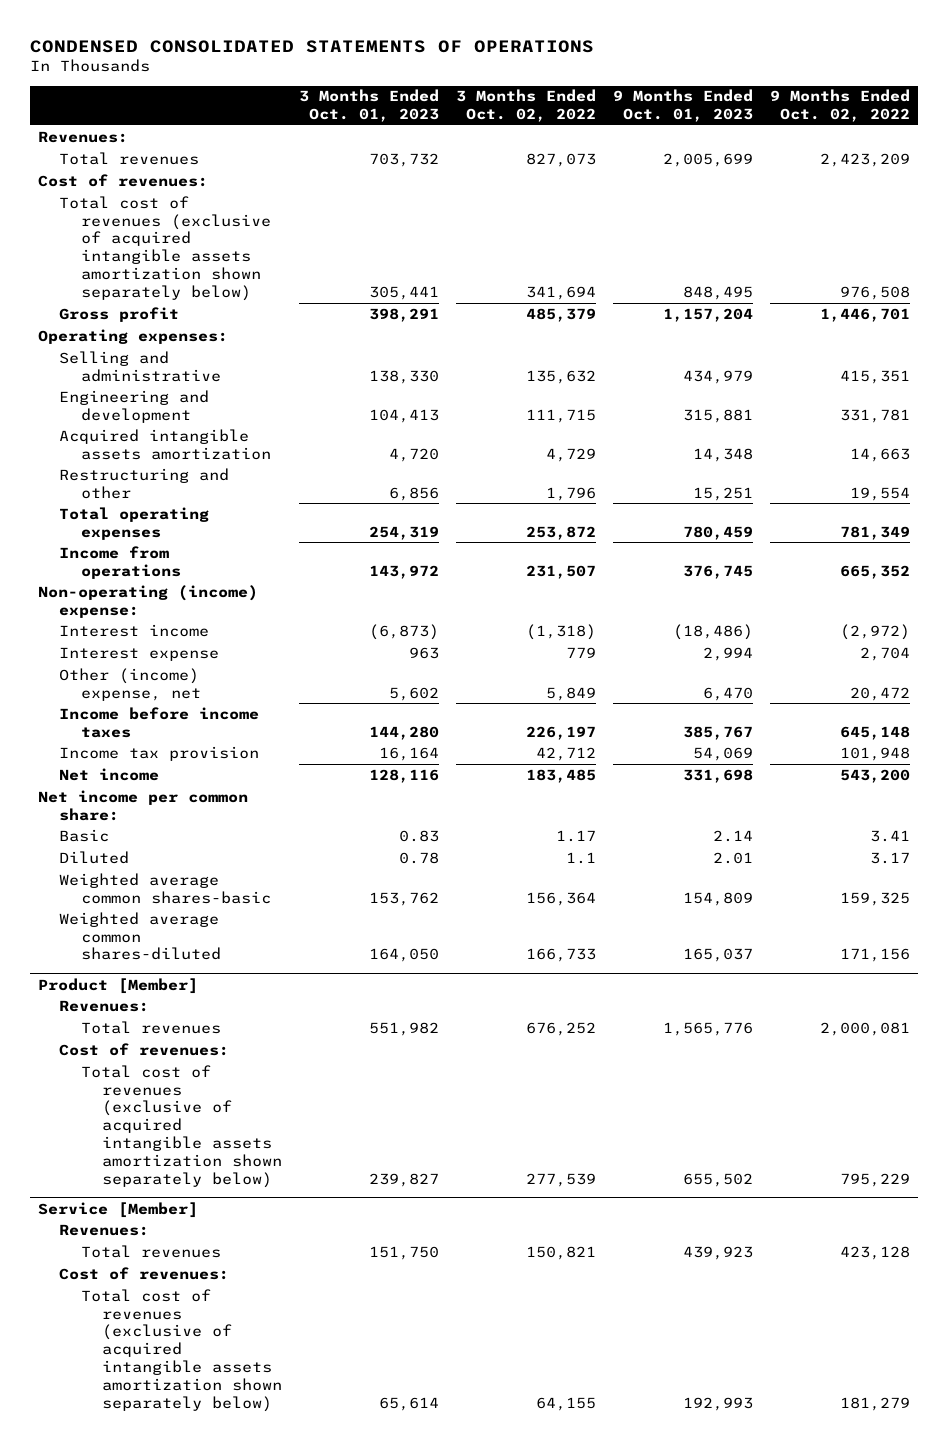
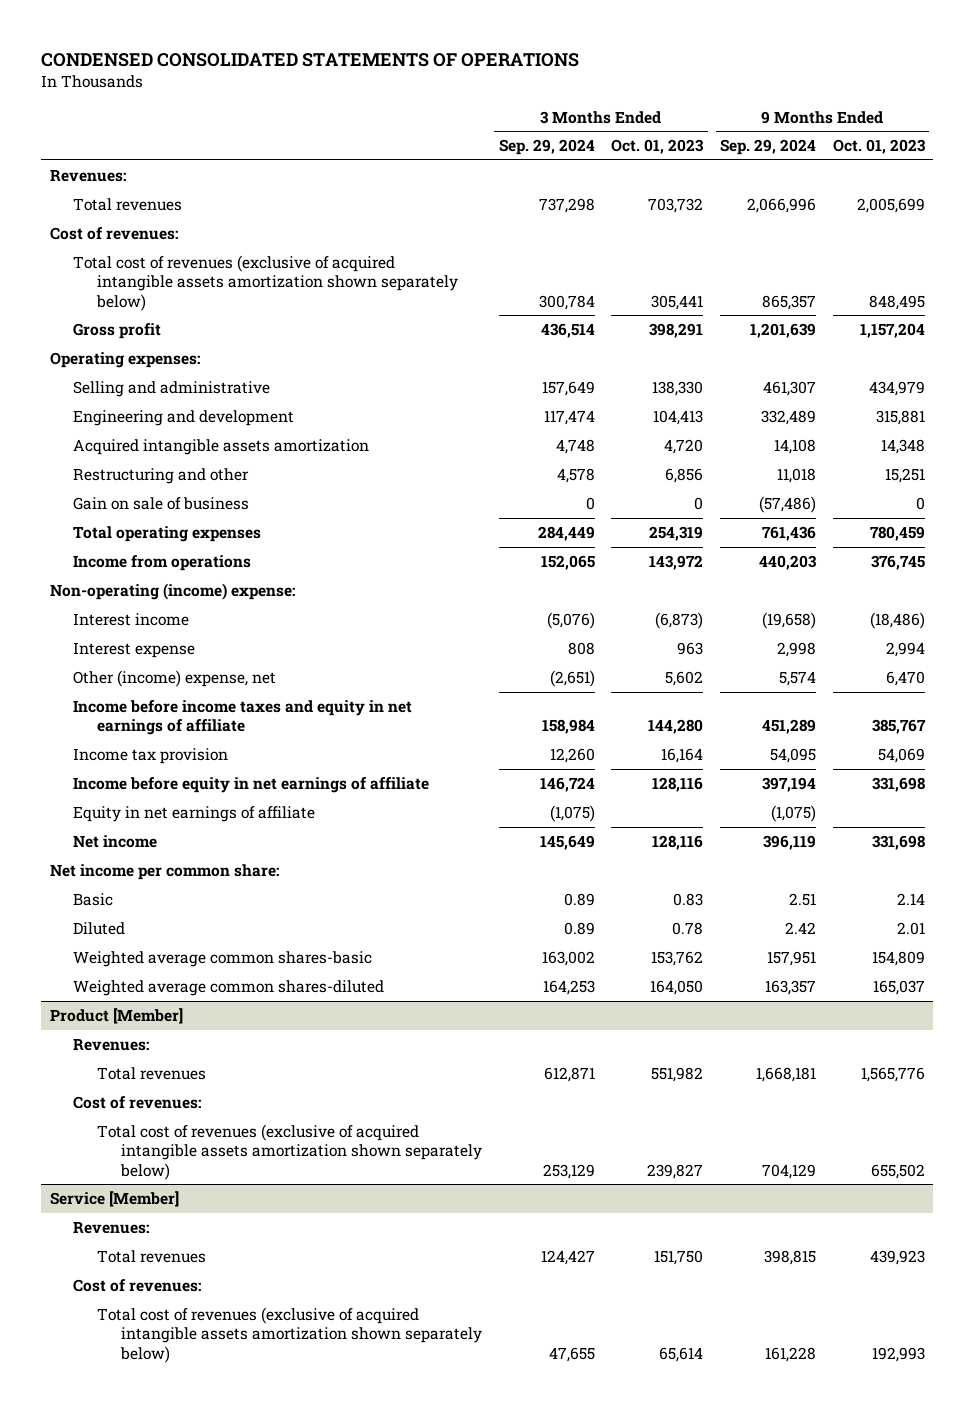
[455,89,596,123] 3 Months Ended Oct. 02, 2022 -> none
[769,89,910,123] 9 Months Ended Oct. 02, 2022 -> none
none -> [498,139,595,156] Sep. 29, 2024
none -> [720,139,817,156] Sep. 29, 2024
none -> [73,496,250,510] Gain on sale of business
[59,706,260,738] Income before income taxes -> [73,699,413,736] Income before income taxes and equity in net earnings of affiliate
none -> [73,776,430,793] Income before equity in net earnings of affiliate
none -> [73,805,316,822] Equity in net earnings of affiliate

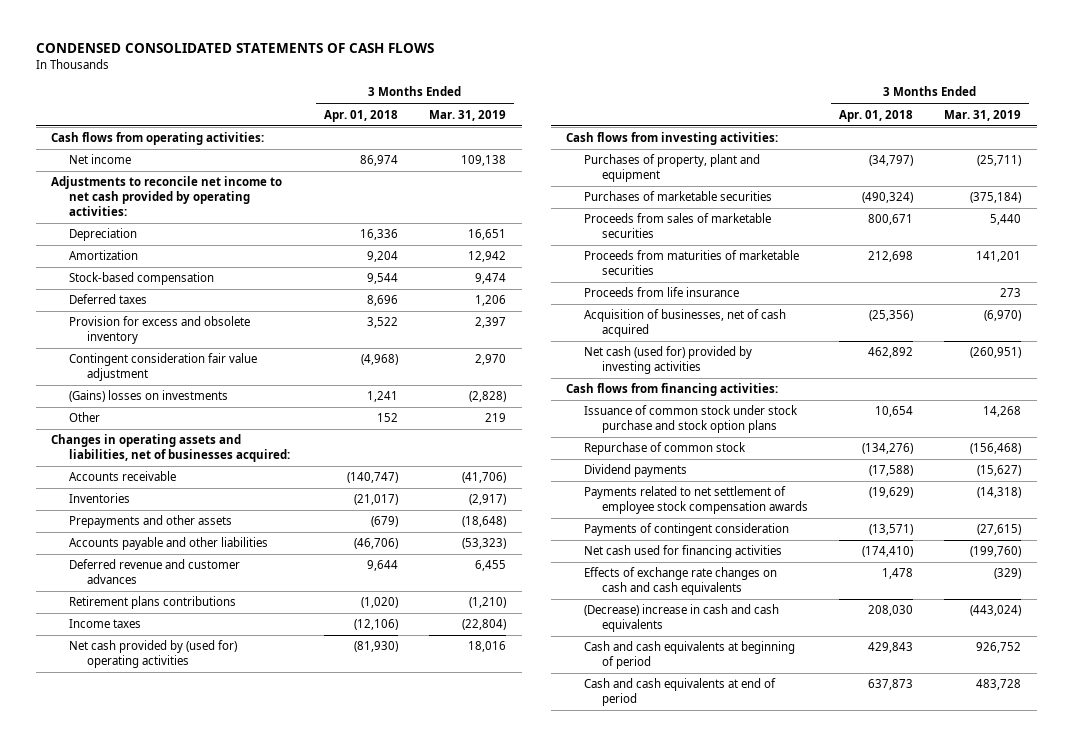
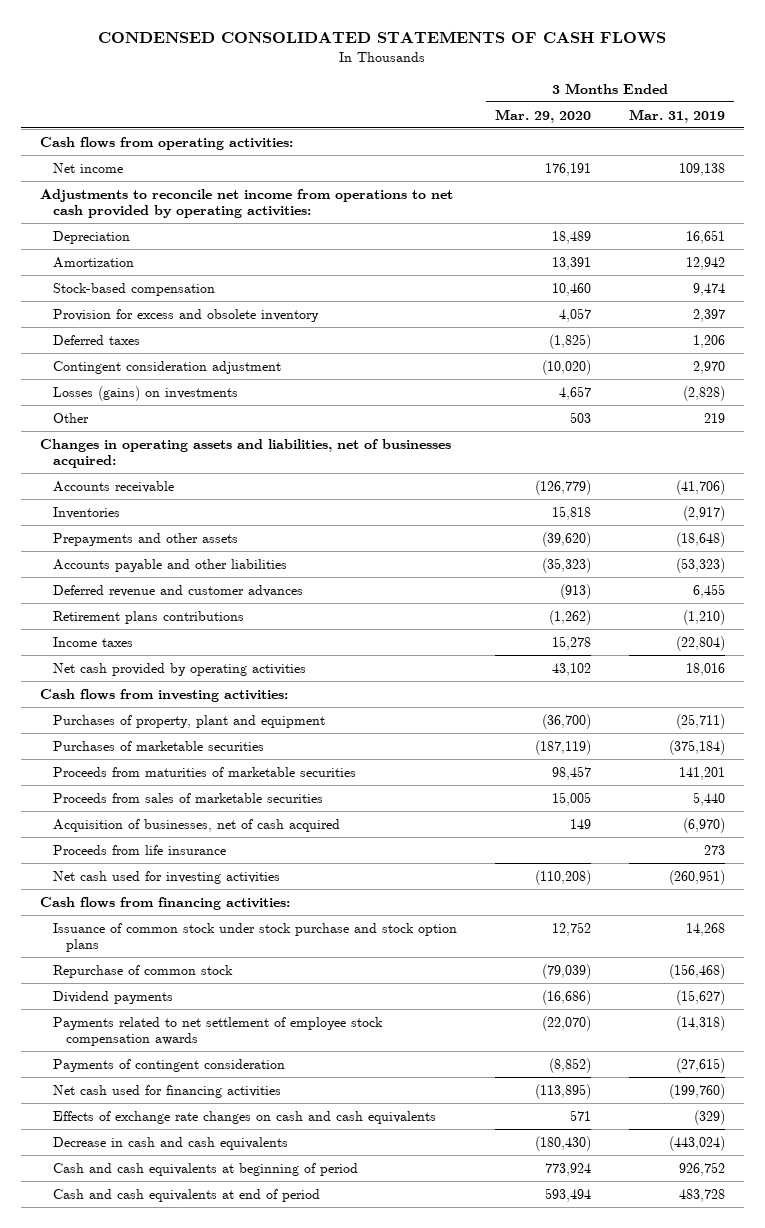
[323,109,398,122] Apr. 01, 2018 -> none
none -> [495,108,592,123] Mar. 29, 2020
[51,176,283,217] Adjustments to reconcile net income to net cash provided by operating activities: -> [39,188,453,219] Adjustments to reconcile net income from operations to net cash provided by operating activities:
[68,294,147,305] Deferred taxes -> [53,334,141,345] Deferred taxes
[68,353,257,382] Contingent consideration fair value adjustment -> [53,360,282,374] Contingent consideration adjustment
[68,390,228,403] (Gains) losses on investments -> [53,385,239,401] Losses (gains) on investments
[68,640,237,669] Net cash provided by (used for) operating activities -> [53,662,307,676] Net cash provided by operating activities
[584,213,772,239] Proceeds from sales of marketable securities -> [53,792,324,803] Proceeds from sales of marketable securities
[584,287,740,298] Proceeds from life insurance -> [53,844,227,855] Proceeds from life insurance
[584,346,753,375] Net cash (used for) provided by investing activities -> [53,870,281,884] Net cash used for investing activities
[584,604,780,633] (Decrease) increase in cash and cash equivalents -> [53,1136,289,1150] Decrease in cash and cash equivalents

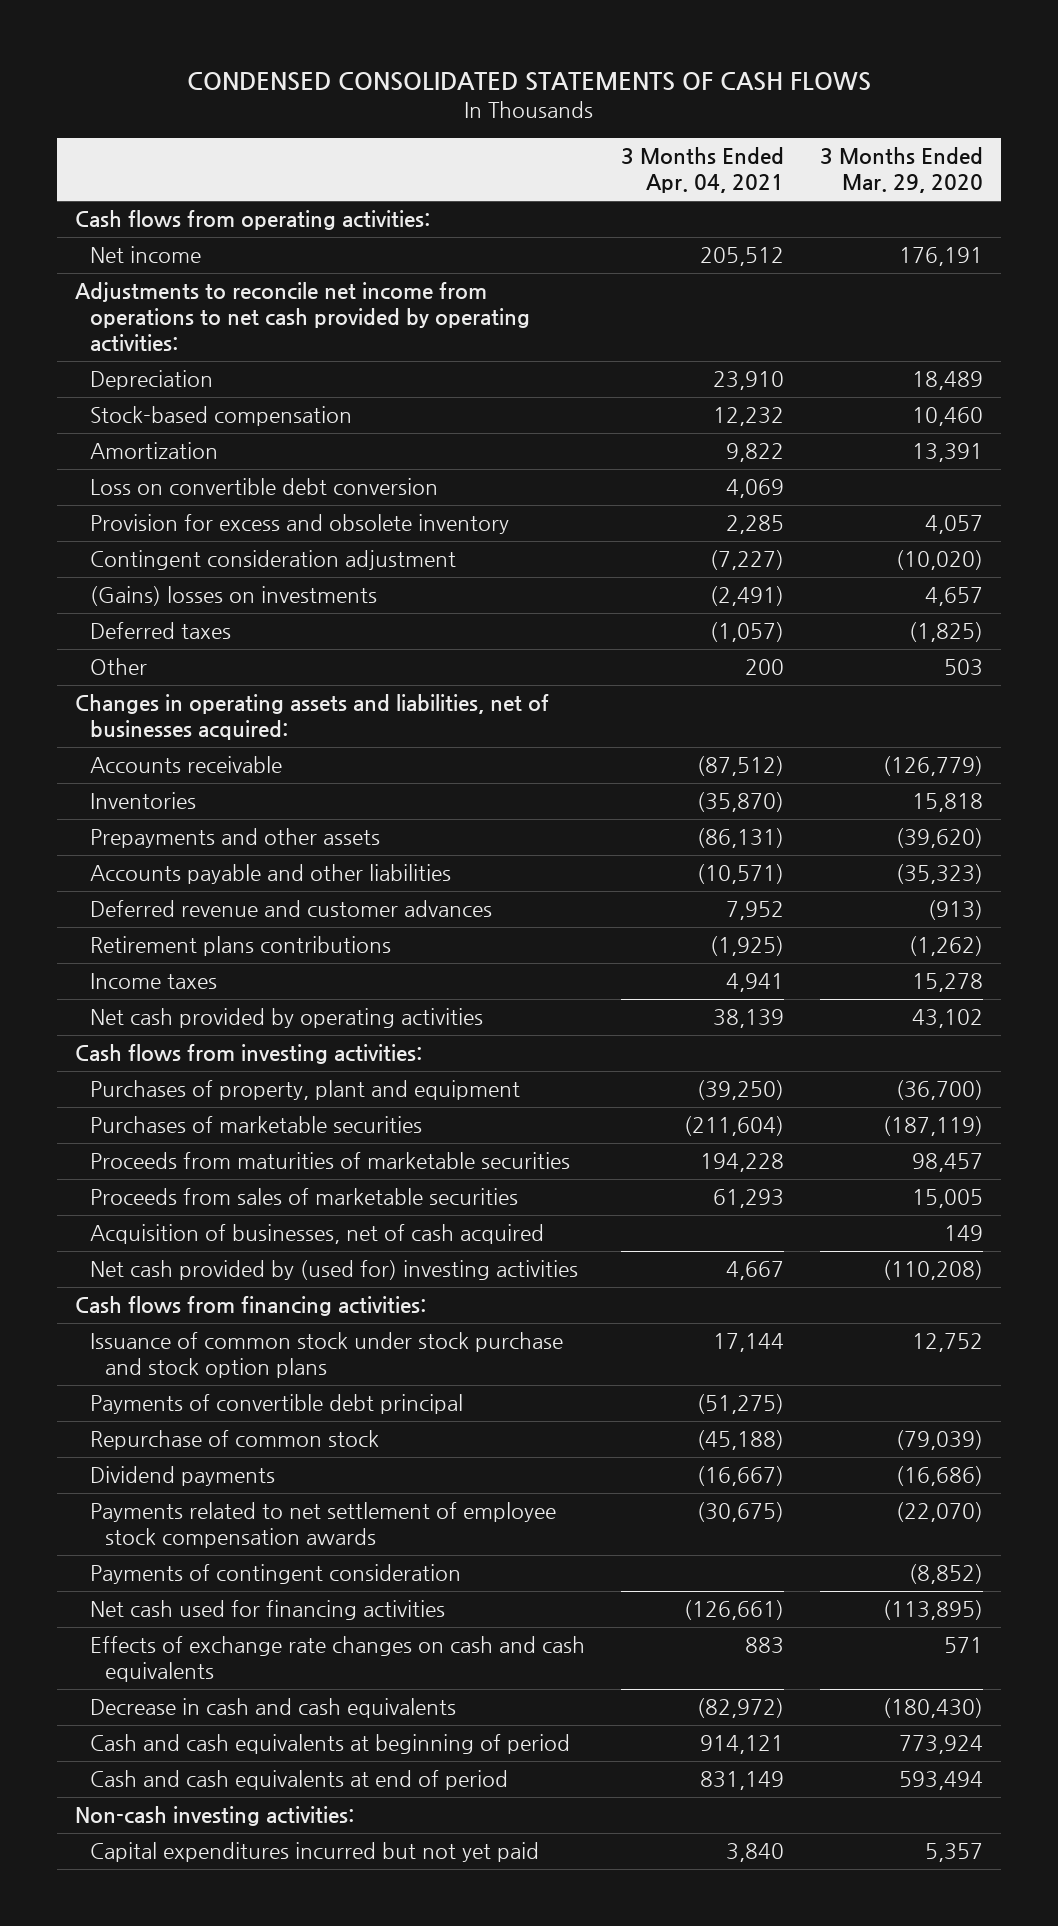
[629,108,726,123] Mar. 31, 2019 -> none
none -> [621,147,785,194] 3 Months Ended Apr. 04, 2021
[53,256,135,268] Amortization -> [90,442,219,460] Amortization
none -> [90,478,439,496] Loss on convertible debt conversion
[53,385,239,401] Losses (gains) on investments -> [90,586,378,607] (Gains) losses on investments
[53,334,141,345] Deferred taxes -> [90,622,232,640] Deferred taxes
[53,844,227,855] Proceeds from life insurance -> none
[53,870,281,884] Net cash used for investing activities -> [90,1260,579,1281] Net cash provided by (used for) investing activities
none -> [90,1394,464,1415] Payments of convertible debt principal
none -> [75,1806,355,1827] Non-cash investing activities:
none -> [90,1842,540,1863] Capital expenditures incurred but not yet paid

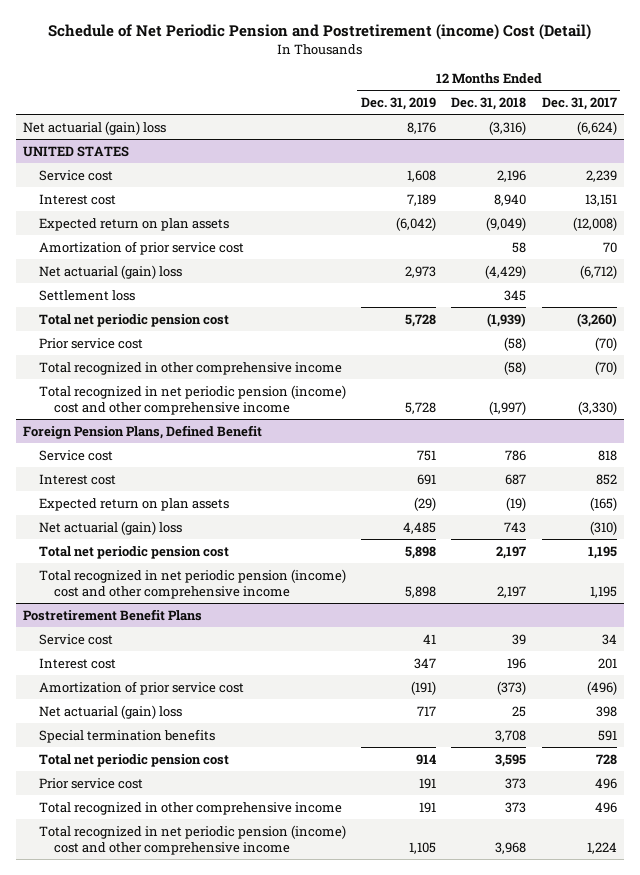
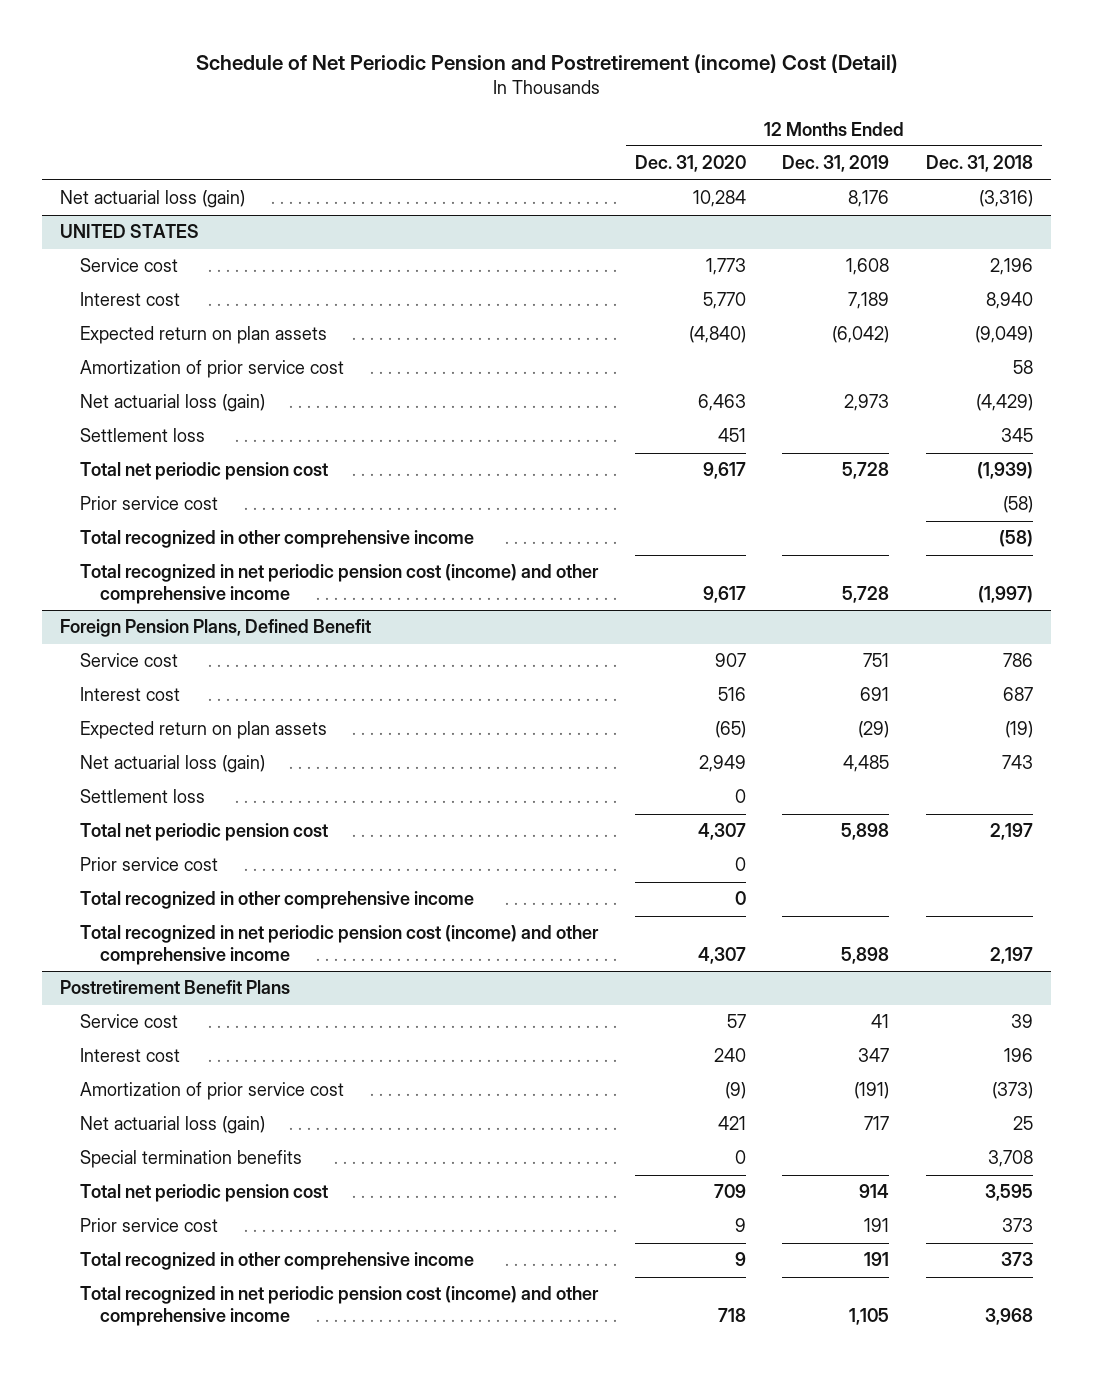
[541,97,617,111] Dec. 31, 2017 -> none
none -> [634,155,746,173] Dec. 31, 2020
[23,120,167,135] Net actuarial (gain) loss -> [60,190,246,209] Net actuarial loss (gain)
[38,264,182,279] Net actuarial (gain) loss -> [80,394,266,413] Net actuarial loss (gain)
[38,384,346,415] Total recognized in net periodic pension (income) cost and other comprehensive income -> [80,564,600,604] Total recognized in net periodic pension cost (income) and other comprehensive income
[38,520,182,535] Net actuarial (gain) loss -> [80,755,266,774] Net actuarial loss (gain)
none -> [80,789,206,804] Settlement loss
none -> [80,857,219,872] Prior service cost
none -> [80,891,475,910] Total recognized in other comprehensive income
[38,568,346,599] Total recognized in net periodic pension (income) cost and other comprehensive income -> [80,925,600,965] Total recognized in net periodic pension cost (income) and other comprehensive income
[38,704,182,719] Net actuarial (gain) loss -> [80,1116,266,1135] Net actuarial loss (gain)
[38,824,346,855] Total recognized in net periodic pension (income) cost and other comprehensive income -> [80,1286,600,1326] Total recognized in net periodic pension cost (income) and other comprehensive income

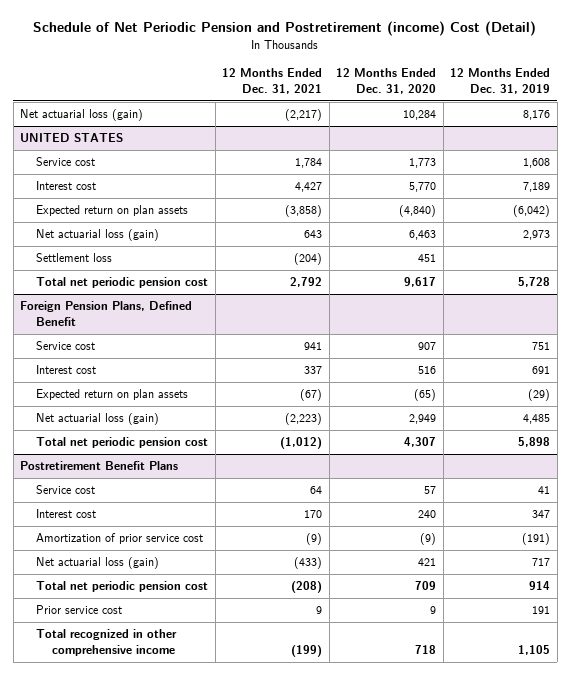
[926,155,1034,173] Dec. 31, 2018 -> none
none -> [222,68,323,94] 12 Months Ended Dec. 31, 2021
[80,360,345,379] Amortization of prior service cost -> none
[80,496,219,511] Prior service cost -> none
[80,530,475,549] Total recognized in other comprehensive income -> none
[80,564,600,604] Total recognized in net periodic pension cost (income) and other comprehensive income -> none
[80,789,206,804] Settlement loss -> none
[80,857,219,872] Prior service cost -> none
[80,891,475,910] Total recognized in other comprehensive income -> none
[80,925,600,965] Total recognized in net periodic pension cost (income) and other comprehensive income -> none
[80,1150,303,1169] Special termination benefits -> none
[80,1286,600,1326] Total recognized in net periodic pension cost (income) and other comprehensive income -> none
[734,1252,746,1267] 9 -> [415,644,437,654] 718
[864,1252,890,1267] 191 -> [518,644,551,655] 1,105

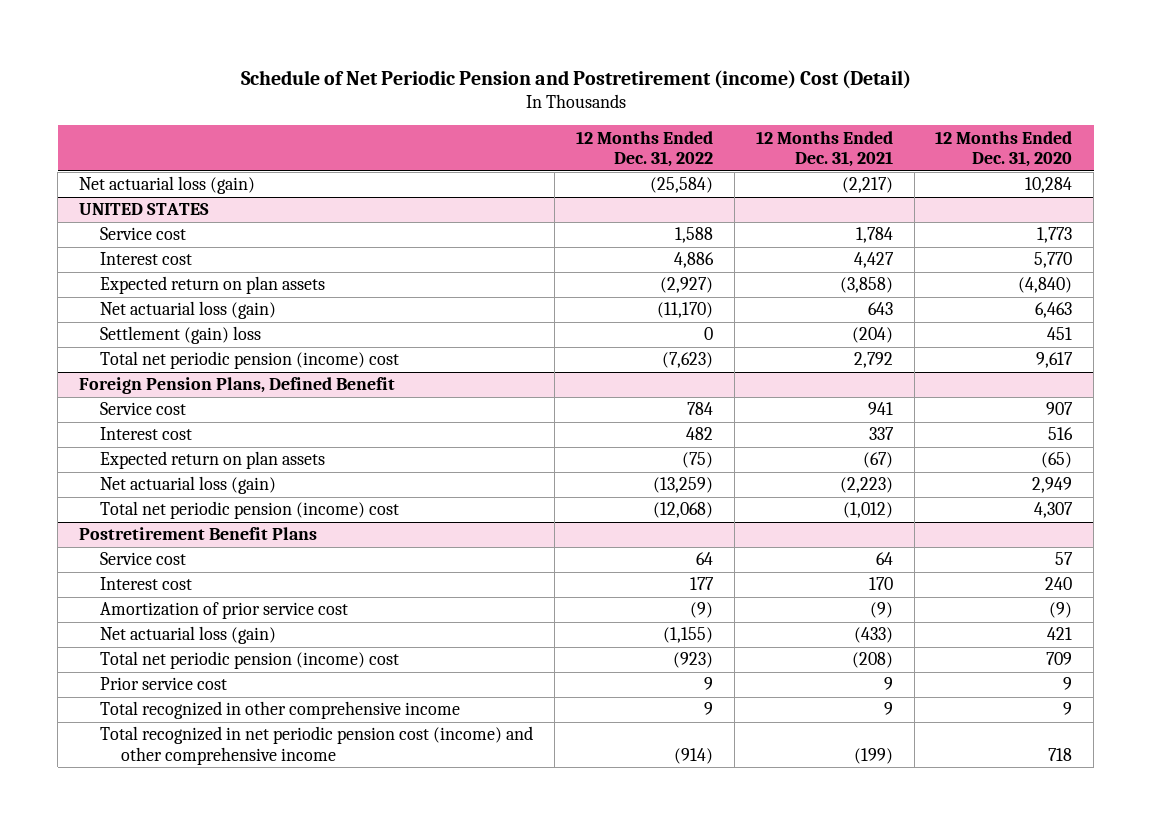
[450,68,551,94] 12 Months Ended Dec. 31, 2019 -> none
none -> [575,130,713,167] 12 Months Ended Dec. 31, 2022
[36,253,113,263] Settlement loss -> [100,326,262,345] Settlement (gain) loss
[36,277,209,289] Total net periodic pension cost -> [100,351,400,370] Total net periodic pension (income) cost
[36,437,209,449] Total net periodic pension cost -> [100,501,400,520] Total net periodic pension (income) cost
[36,581,209,593] Total net periodic pension cost -> [100,651,400,670] Total net periodic pension (income) cost
[291,644,323,657] (199) -> [883,702,893,716] 9
[415,644,437,654] 718 -> [1063,702,1073,716] 9
none -> [100,726,534,765] Total recognized in net periodic pension cost (income) and other comprehensive income

